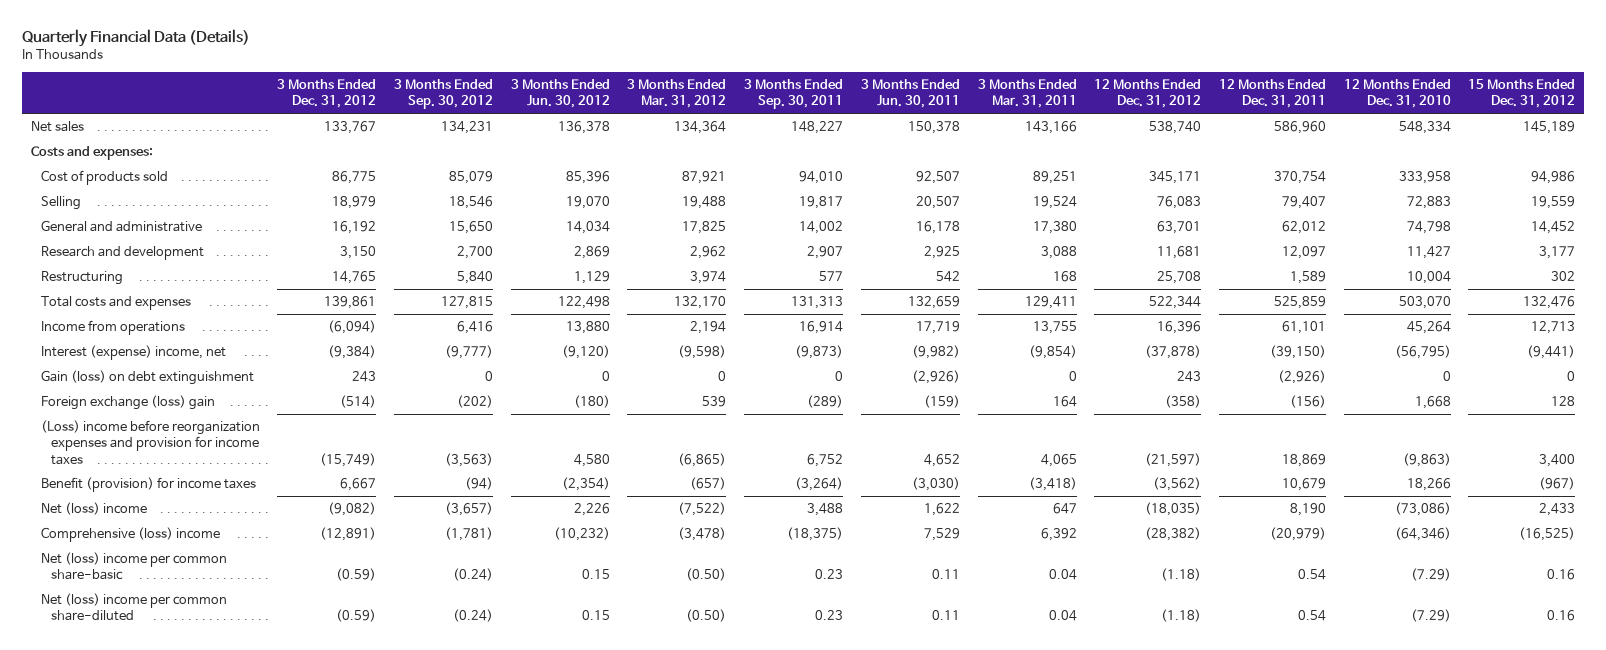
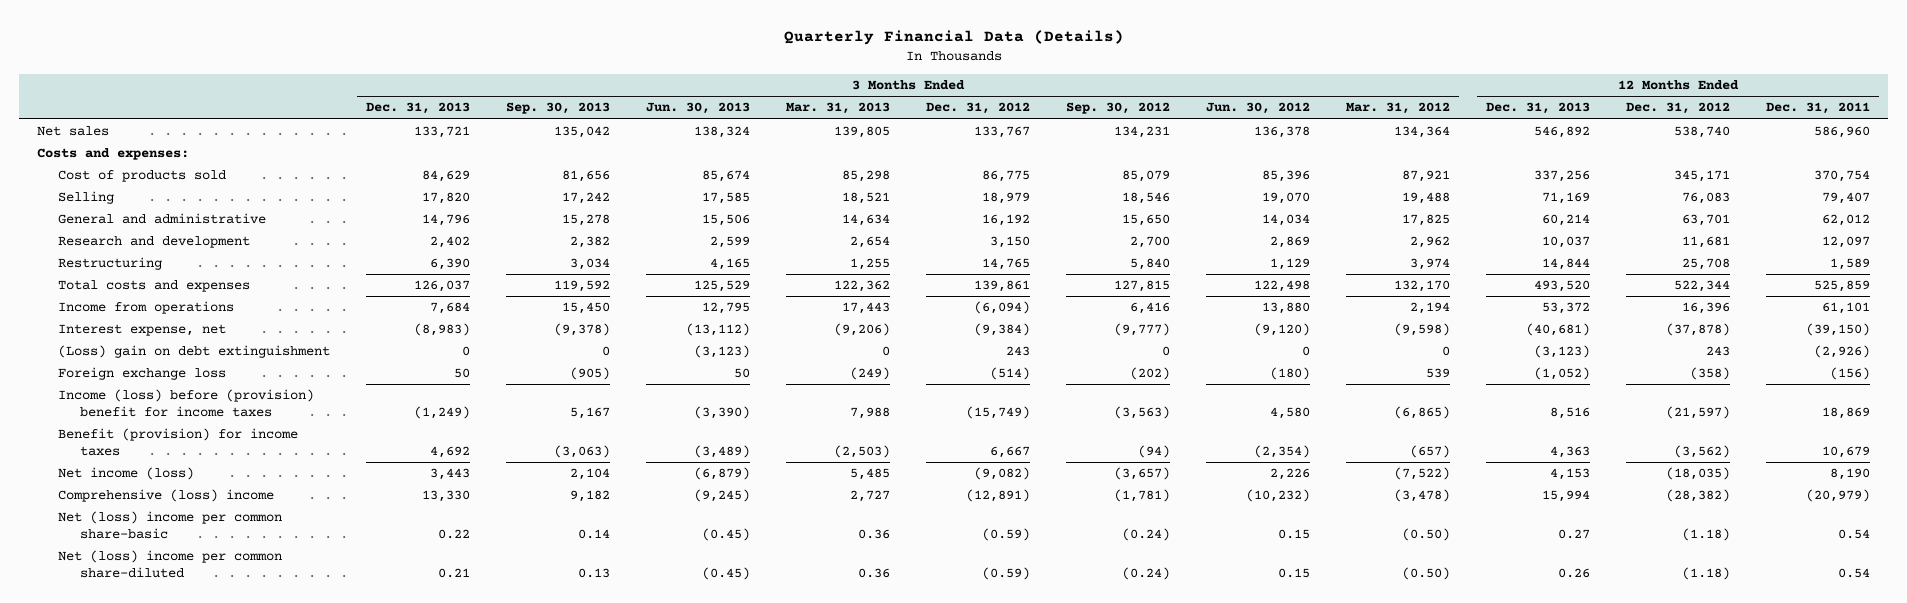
[744,79,844,110] 3 Months Ended Sep. 30, 2011 -> none
[860,79,960,109] 3 Months Ended Jun. 30, 2011 -> none
[977,79,1077,109] 3 Months Ended Mar. 31, 2011 -> none
[1343,79,1451,109] 12 Months Ended Dec. 31, 2010 -> none
[1468,79,1576,109] 15 Months Ended Dec. 31, 2012 -> none
none -> [366,102,471,115] Dec. 31, 2013
none -> [506,102,611,115] Sep. 30, 2013
none -> [646,102,751,115] Jun. 30, 2013
none -> [786,102,891,115] Mar. 31, 2013
none -> [1486,102,1591,115] Dec. 31, 2013
[40,345,226,361] Interest (expense) income, net -> [58,324,227,337] Interest expense, net
[40,370,254,386] Gain (loss) on debt extinguishment -> [58,345,331,359] (Loss) gain on debt extinguishment
[40,395,215,411] Foreign exchange (loss) gain -> [58,367,227,381] Foreign exchange loss
[40,420,260,465] (Loss) income before reorganization expenses and provision for income taxes -> [58,389,315,418] Income (loss) before (provision) benefit for income taxes
[40,502,147,516] Net (loss) income -> [58,467,195,481] Net income (loss)

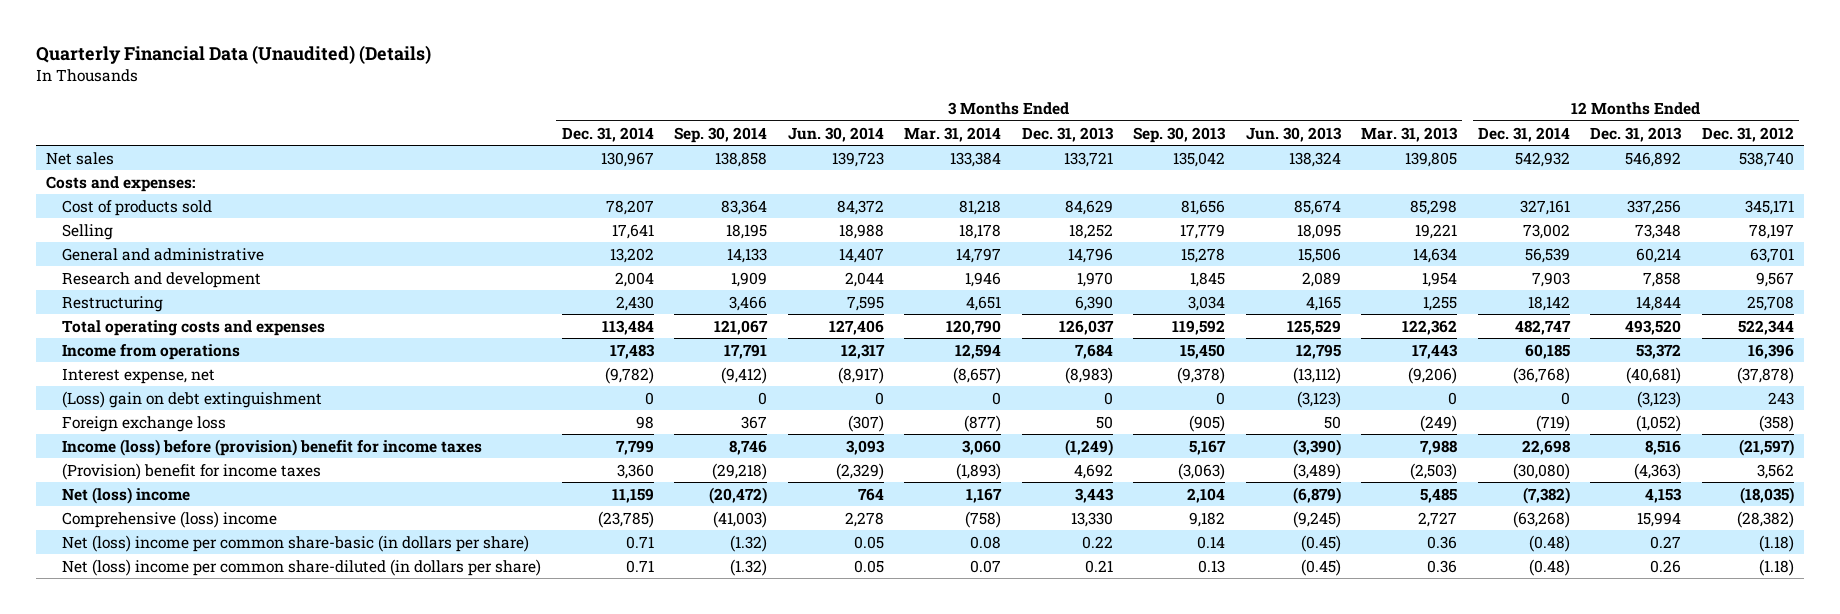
[783,29,1124,45] Quarterly Financial Data (Details) -> [36,45,432,65] Quarterly Financial Data (Unaudited) (Details)
[926,102,1031,115] Dec. 31, 2012 -> none
[1066,102,1171,115] Sep. 30, 2012 -> none
[1206,102,1311,115] Jun. 30, 2012 -> none
[1346,102,1451,115] Mar. 31, 2012 -> none
[1766,102,1871,115] Dec. 31, 2011 -> none
none -> [561,126,654,142] Dec. 31, 2014
none -> [674,126,768,143] Sep. 30, 2014
none -> [787,126,884,142] Jun. 30, 2014
none -> [904,126,1002,142] Mar. 31, 2014
none -> [1477,126,1570,142] Dec. 31, 2014
[422,192,471,205] 17,820 -> [1068,223,1113,239] 18,252
[562,192,611,205] 17,242 -> [1180,223,1226,239] 17,779
[702,192,751,205] 17,585 -> [1296,223,1341,239] 18,095
[842,192,891,205] 18,521 -> [1415,223,1458,239] 19,221
[1542,192,1591,205] 71,169 -> [1635,223,1682,239] 73,348
[1682,192,1731,205] 76,083 -> [1748,223,1794,239] 78,197
[430,236,471,249] 2,402 -> [1076,271,1113,287] 1,970
[570,236,611,249] 2,382 -> [1190,271,1226,287] 1,845
[710,236,751,249] 2,599 -> [1301,271,1341,287] 2,089
[850,236,891,249] 2,654 -> [1422,271,1458,287] 1,954
[1542,236,1591,249] 10,037 -> [1643,271,1682,287] 7,858
[1682,236,1731,249] 11,681 -> [1755,271,1794,287] 9,567
[58,280,251,293] Total costs and expenses -> [62,319,326,336] Total operating costs and expenses
[58,428,299,457] Benefit (provision) for income taxes -> [62,462,322,480] (Provision) benefit for income taxes
[1550,446,1591,459] 4,363 -> [1634,462,1682,480] (4,363)
[1674,445,1731,459] (3,562) -> [1756,463,1794,479] 3,562
[58,467,195,481] Net income (loss) -> [62,486,191,504] Net (loss) income
[58,511,283,540] Net (loss) income per common share-basic -> [62,534,530,552] Net (loss) income per common share-basic (in dollars per share)
[58,550,283,579] Net (loss) income per common share-diluted -> [62,558,542,576] Net (loss) income per common share-diluted (in dollars per share)

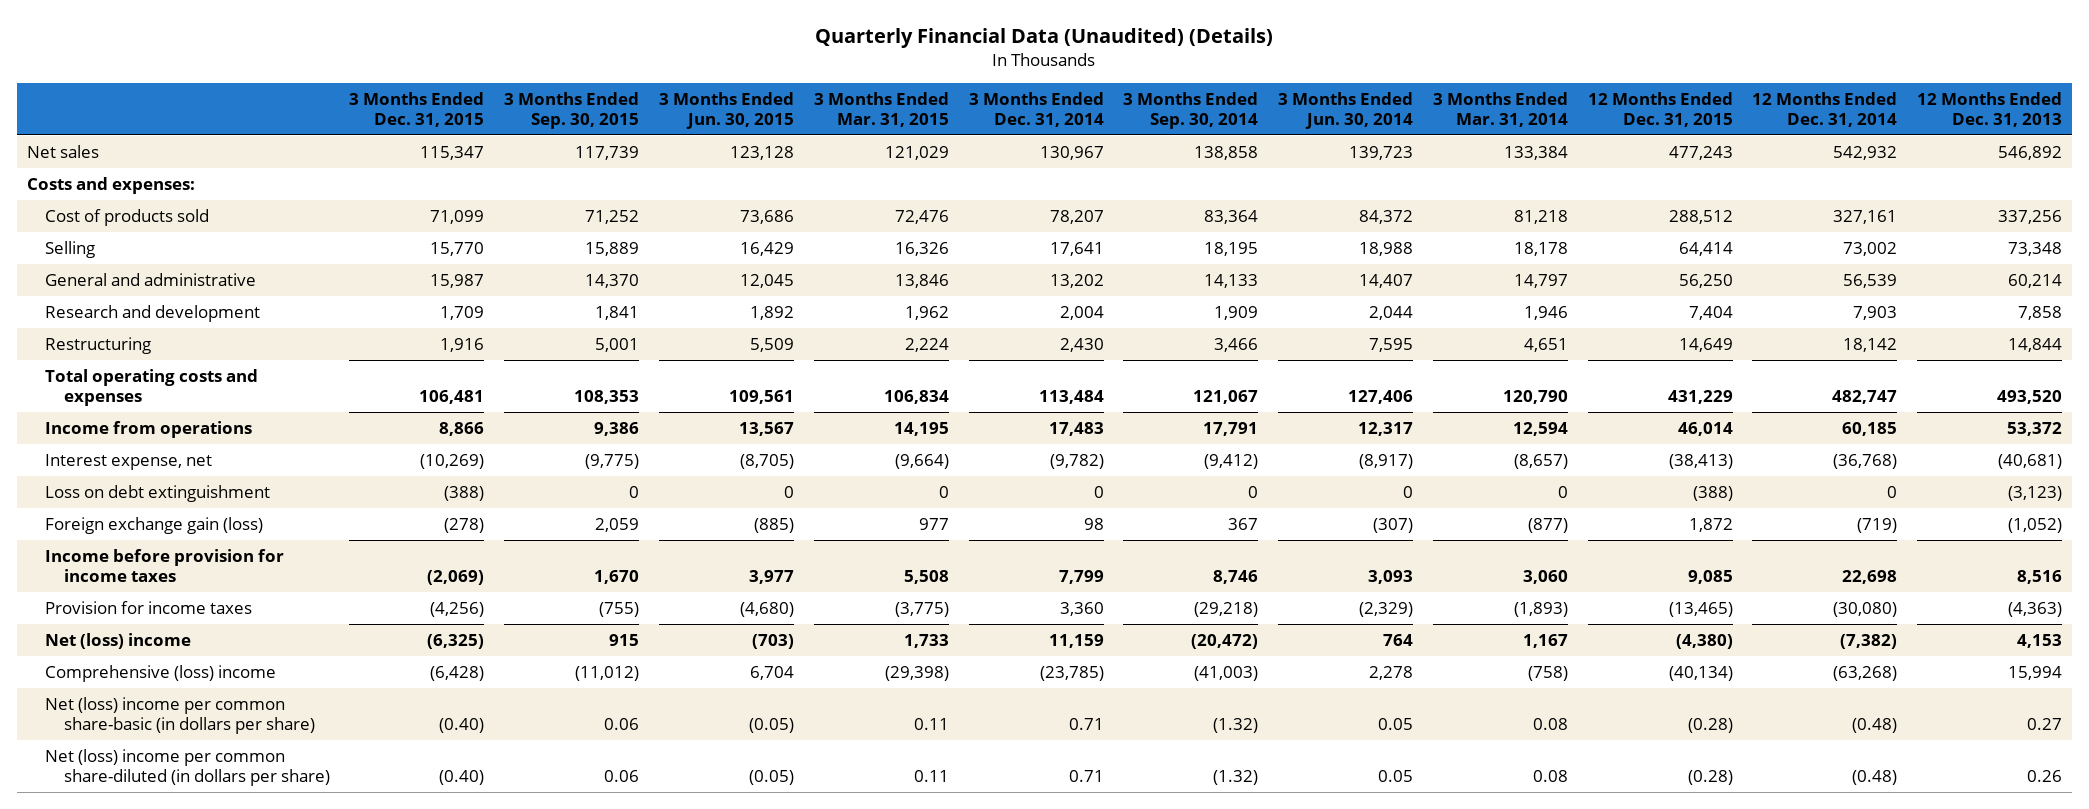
[1021,126,1114,142] Dec. 31, 2013 -> none
[1133,126,1227,143] Sep. 30, 2013 -> none
[1245,126,1342,142] Jun. 30, 2013 -> none
[1361,126,1459,142] Mar. 31, 2013 -> none
[1701,126,1794,142] Dec. 31, 2012 -> none
none -> [349,91,485,127] 3 Months Ended Dec. 31, 2015
none -> [504,91,640,129] 3 Months Ended Sep. 30, 2015
none -> [658,91,794,129] 3 Months Ended Jun. 30, 2015
none -> [813,91,949,127] 3 Months Ended Mar. 31, 2015
none -> [1587,91,1733,127] 12 Months Ended Dec. 31, 2015
[62,390,323,408] (Loss) gain on debt extinguishment -> [45,485,271,503] Loss on debt extinguishment
[62,415,227,432] Foreign exchange loss -> [45,517,264,535] Foreign exchange gain (loss)
[62,438,483,456] Income (loss) before (provision) benefit for income taxes -> [45,549,285,582] Income before provision for income taxes
[62,462,322,480] (Provision) benefit for income taxes -> [45,601,253,615] Provision for income taxes
[970,559,1002,573] 0.07 -> [1532,769,1568,782] 0.08

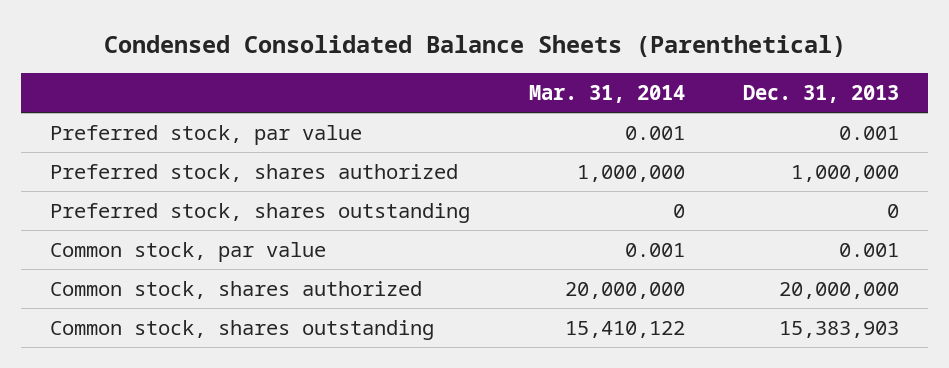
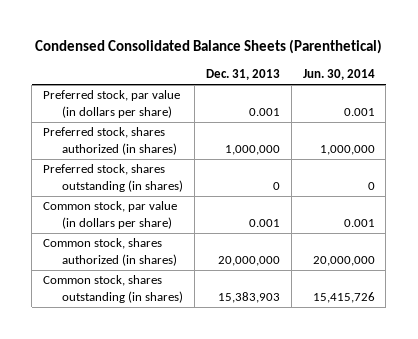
[528,84,685,103] Mar. 31, 2014 -> none
none -> [302,68,375,80] Jun. 30, 2014
[50,124,363,145] Preferred stock, par value -> [42,90,180,118] Preferred stock, par value (in dollars per share)
[50,163,459,182] Preferred stock, shares authorized -> [42,127,177,155] Preferred stock, shares authorized (in shares)
[50,202,471,223] Preferred stock, shares outstanding -> [42,164,183,192] Preferred stock, shares outstanding (in shares)
[50,241,327,262] Common stock, par value -> [42,201,177,229] Common stock, par value (in dollars per share)
[50,280,423,299] Common stock, shares authorized -> [42,238,177,266] Common stock, shares authorized (in shares)
[50,319,435,340] Common stock, shares outstanding -> [42,275,183,303] Common stock, shares outstanding (in shares)

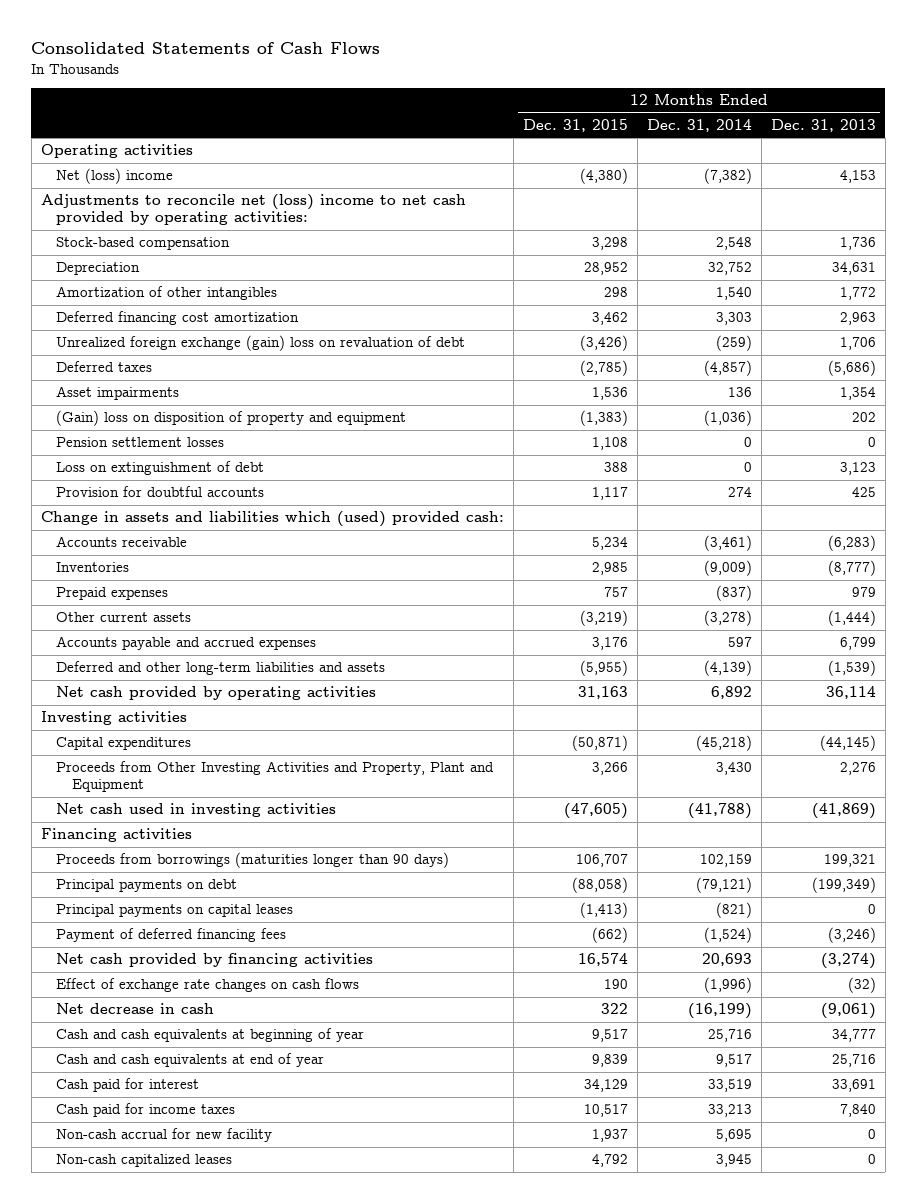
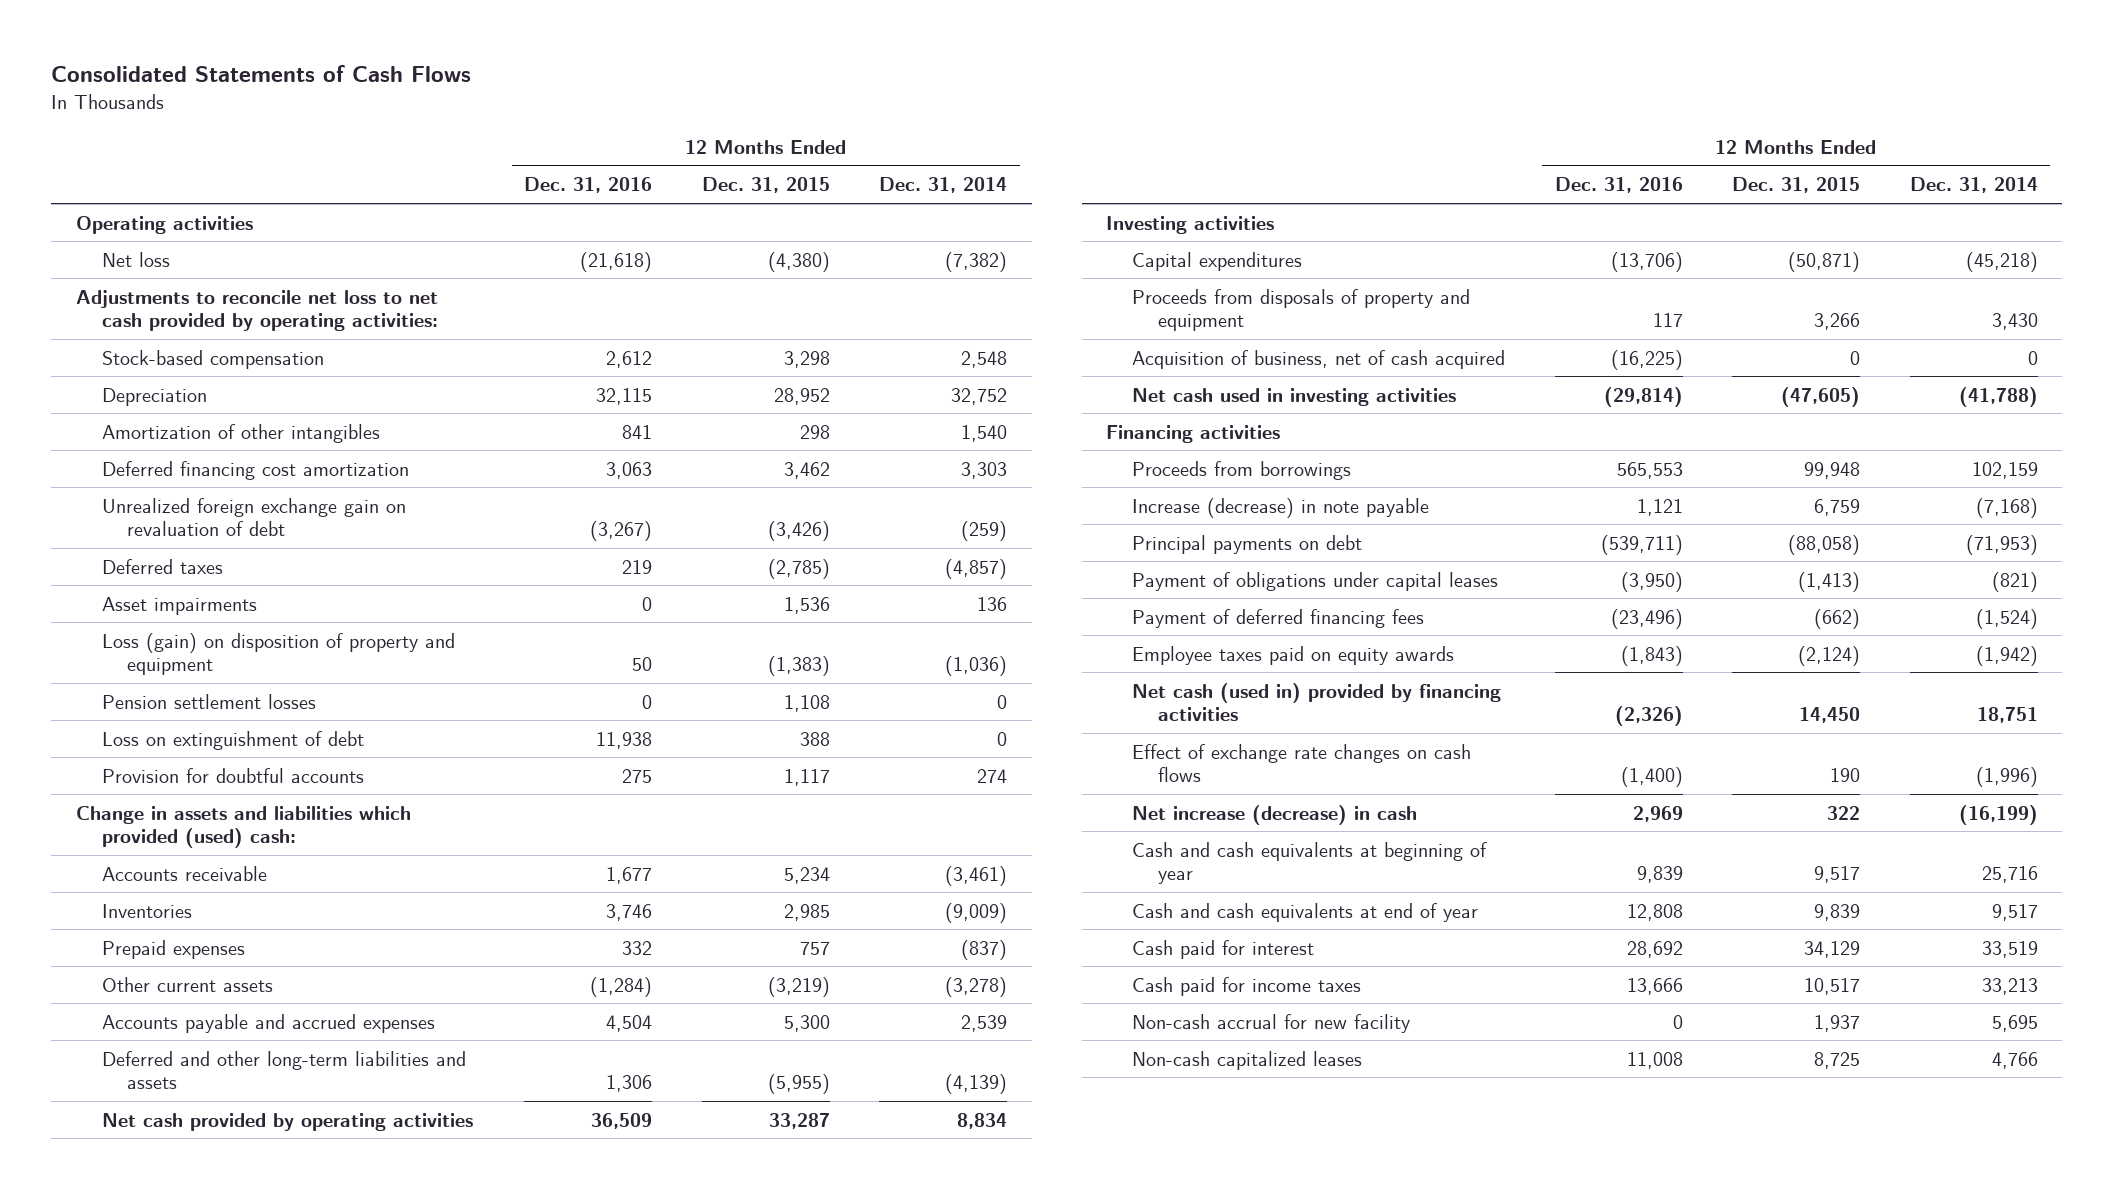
[770,119,876,133] Dec. 31, 2013 -> none
none -> [524,177,653,194] Dec. 31, 2016
[56,168,174,185] Net (loss) income -> [101,251,170,267] Net loss
[40,194,466,226] Adjustments to reconcile net (loss) income to net cash provided by operating activities: -> [76,289,439,332] Adjustments to reconcile net loss to net cash provided by operating activities:
[56,335,466,352] Unrealized foreign exchange (gain) loss on revaluation of debt -> [101,497,406,537] Unrealized foreign exchange gain on revaluation of debt
[56,410,407,427] (Gain) loss on disposition of property and equipment -> [101,632,455,676] Loss (gain) on disposition of property and equipment
[40,511,504,528] Change in assets and liabilities which (used) provided cash: -> [76,805,412,849] Change in assets and liabilities which provided (used) cash:
[591,637,628,651] 3,176 -> [783,1014,830,1032] 5,300
[727,637,752,648] 597 -> [961,1014,1008,1032] 2,539
[577,686,628,700] 31,163 -> [768,1112,830,1129] 33,287
[710,686,752,700] 6,892 -> [957,1112,1008,1129] 8,834
[56,761,495,793] Proceeds from Other Investing Activities and Property, Plant and Equipment -> [1131,288,1470,332] Proceeds from disposals of property and equipment
none -> [1131,349,1505,369] Acquisition of business, net of cash acquired
[56,852,450,869] Proceeds from borrowings (maturities longer than 90 days) -> [1131,460,1351,480] Proceeds from borrowings
[575,854,628,868] 106,707 -> [1804,461,1861,479] 99,948
none -> [1131,497,1429,518] Increase (decrease) in note payable
[695,877,752,894] (79,121) -> [1965,534,2038,555] (71,953)
[56,904,294,918] Principal payments on capital leases -> [1131,571,1498,591] Payment of obligations under capital leases
none -> [1131,645,1454,665] Employee taxes paid on equity awards
[56,953,374,968] Net cash provided by financing activities -> [1131,682,1501,722] Net cash (used in) provided by financing activities
[577,953,628,967] 16,574 -> [1799,707,1861,724] 14,450
[701,953,752,967] 20,693 -> [1976,707,2038,724] 18,751
[56,1003,215,1015] Net decrease in cash -> [1131,804,1417,825] Net increase (decrease) in cash
[591,1154,628,1168] 4,792 -> [1814,1051,1861,1069] 8,725
[715,1154,752,1168] 3,945 -> [1991,1051,2038,1069] 4,766

